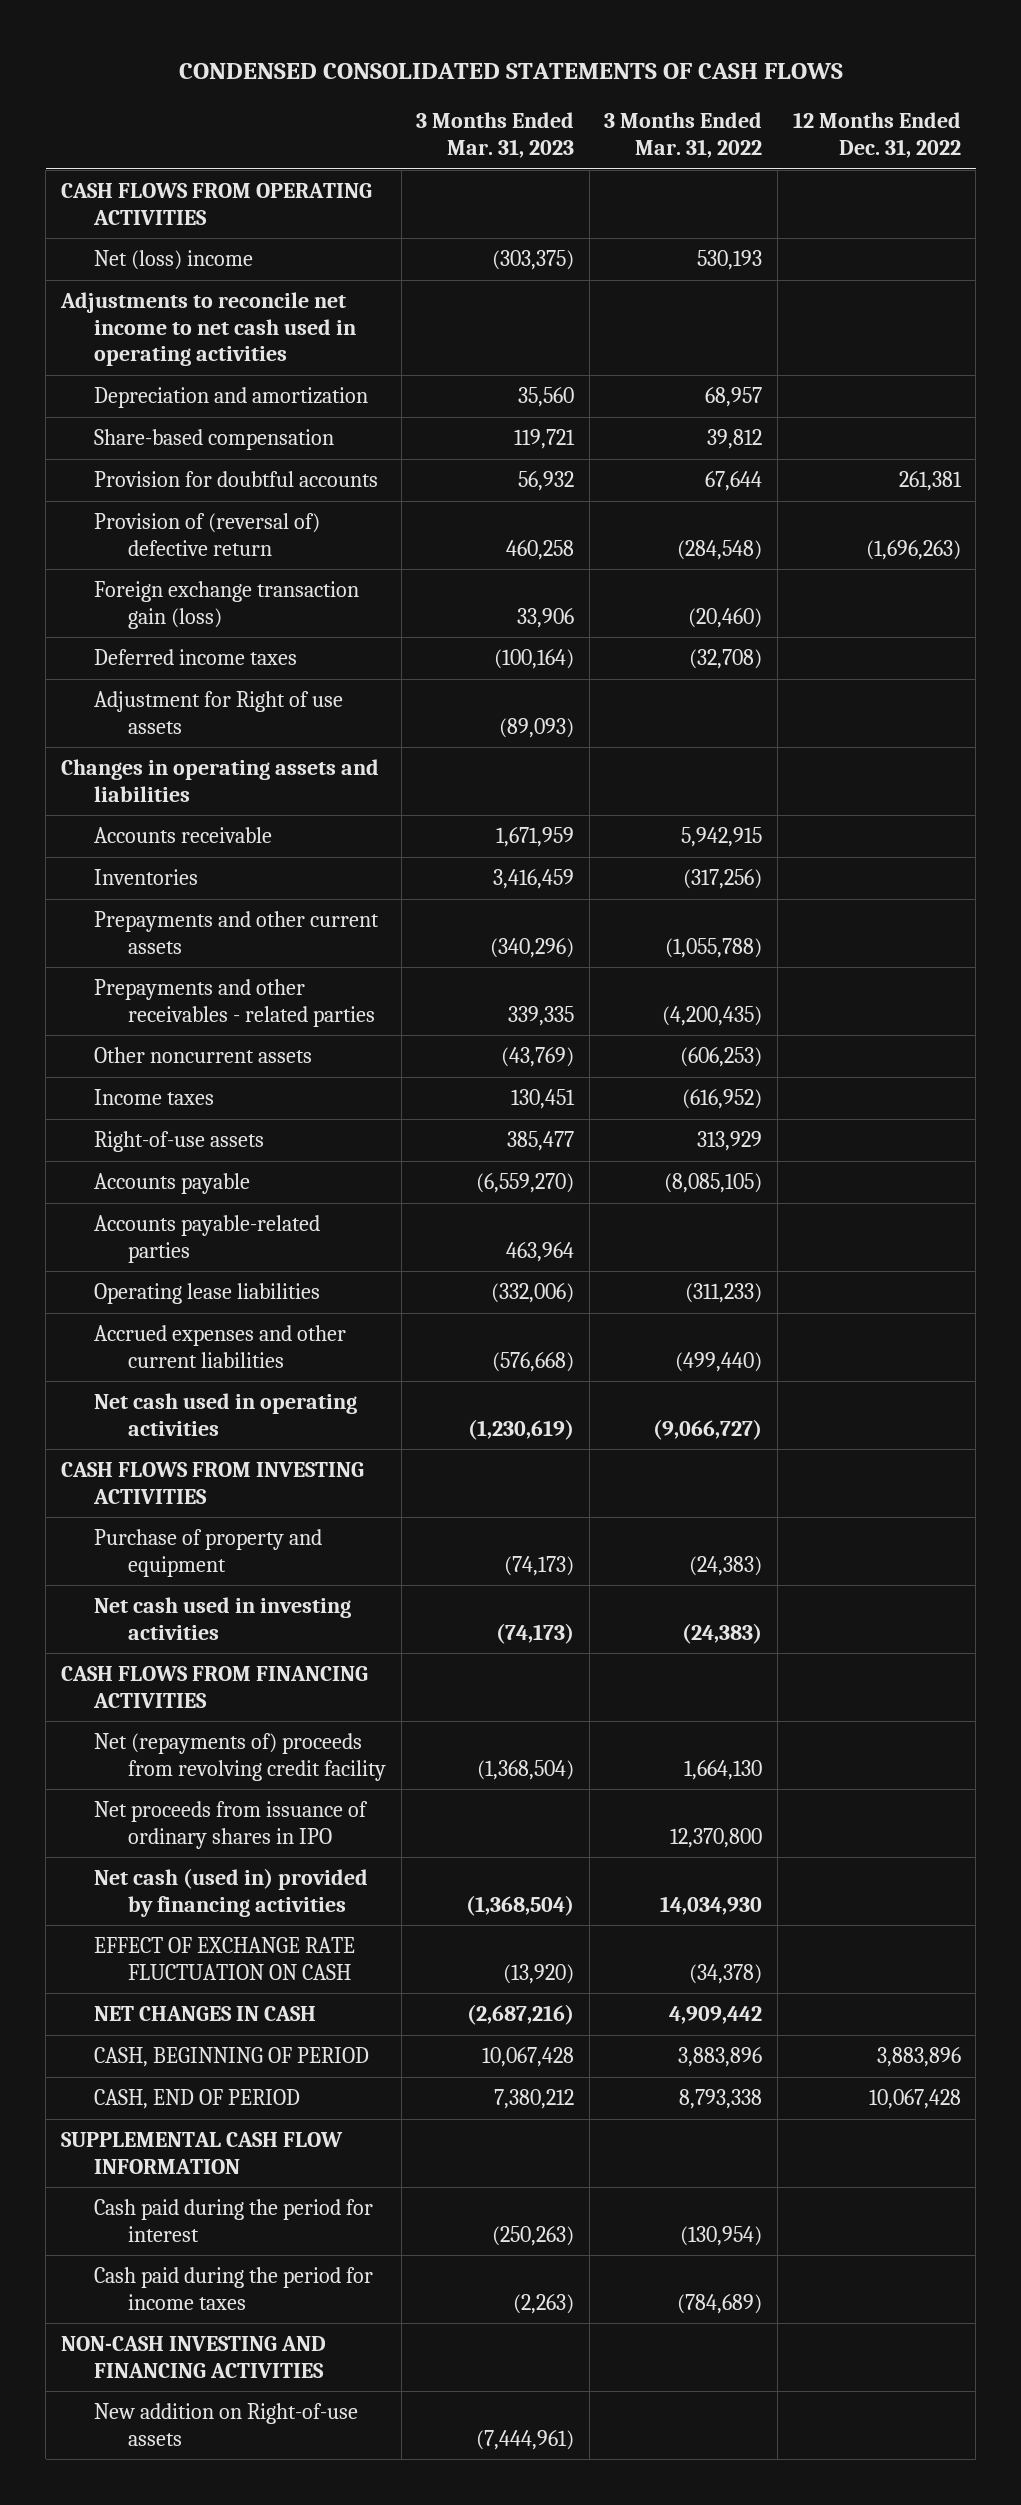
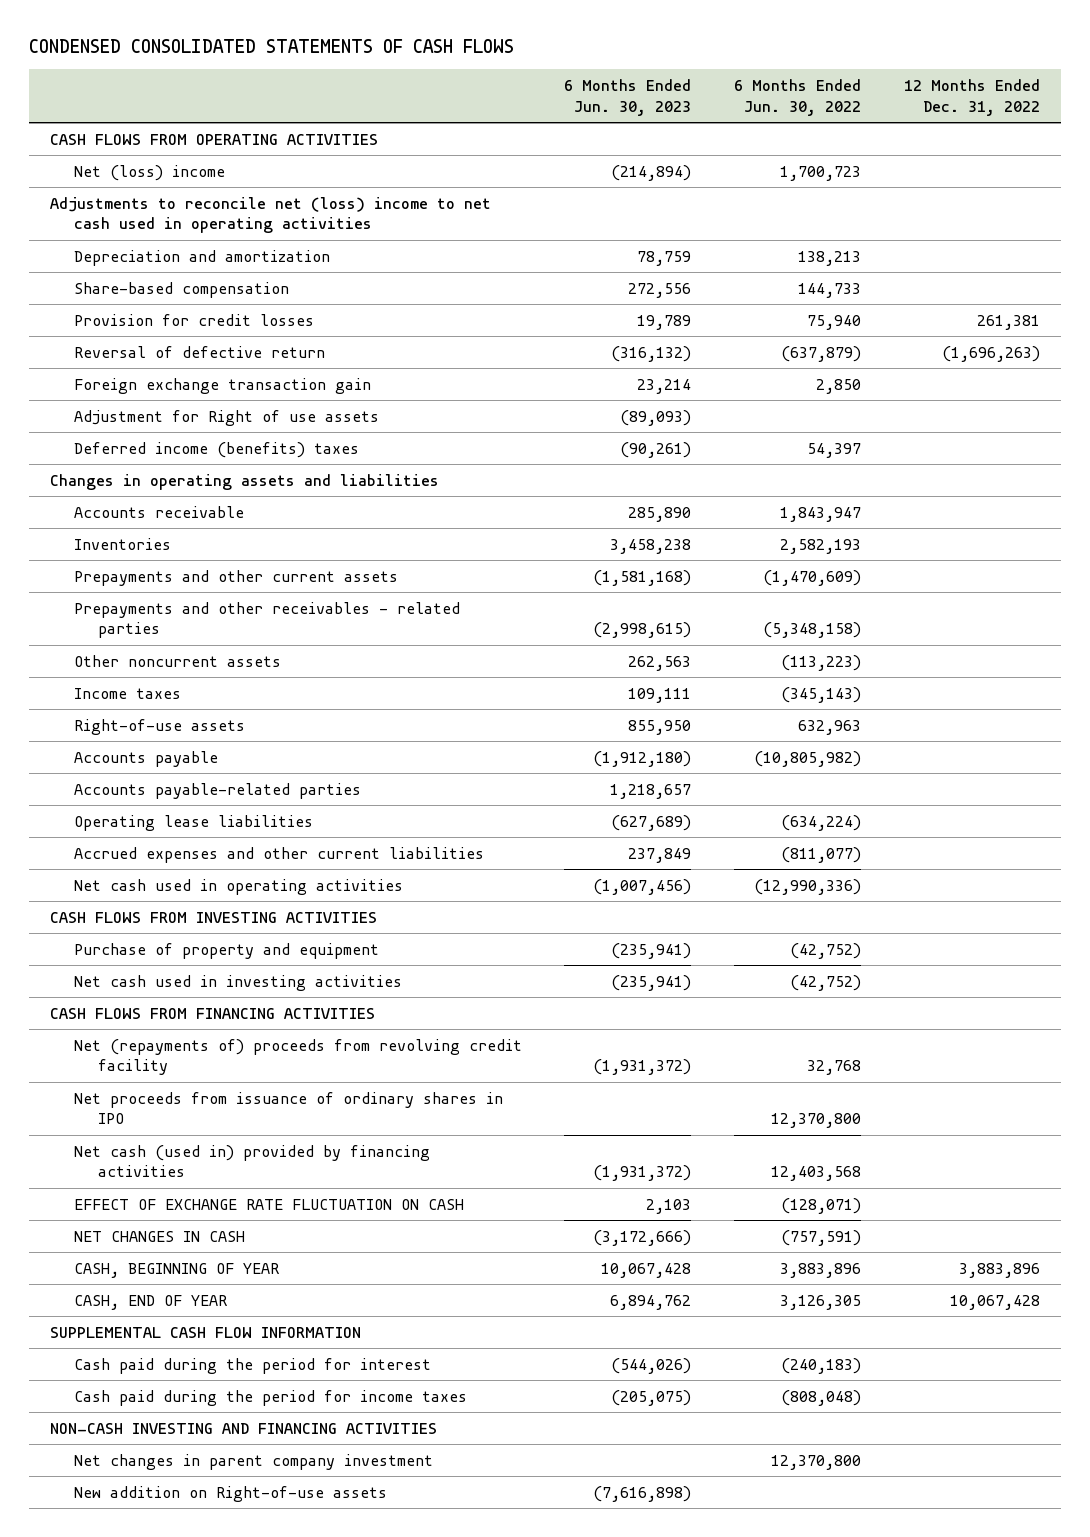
[416,112,575,159] 3 Months Ended Mar. 31, 2023 -> none
[604,112,763,159] 3 Months Ended Mar. 31, 2022 -> none
none -> [564,78,692,116] 6 Months Ended Jun. 30, 2023
none -> [734,78,862,116] 6 Months Ended Jun. 30, 2022
[59,292,357,367] Adjustments to reconcile net income to net cash used in operating activities -> [49,196,491,234] Adjustments to reconcile net (loss) income to net cash used in operating activities
[94,649,298,666] Deferred income taxes -> none
[94,471,379,488] Provision for doubtful accounts -> [73,313,314,326] Provision for credit losses
[94,513,321,556] Provision of (reversal of) defective return -> [73,345,325,358] Reversal of defective return
[94,581,360,629] Foreign exchange transaction gain (loss) -> [73,377,371,394] Foreign exchange transaction gain
none -> [73,441,359,458] Deferred income (benefits) taxes
[94,2047,370,2068] CASH, BEGINNING OF PERIOD -> [73,1262,279,1278] CASH, BEGINNING OF YEAR
[94,2089,301,2110] CASH, END OF PERIOD -> [73,1294,227,1310] CASH, END OF YEAR
none -> [73,1453,433,1470] Net changes in parent company investment

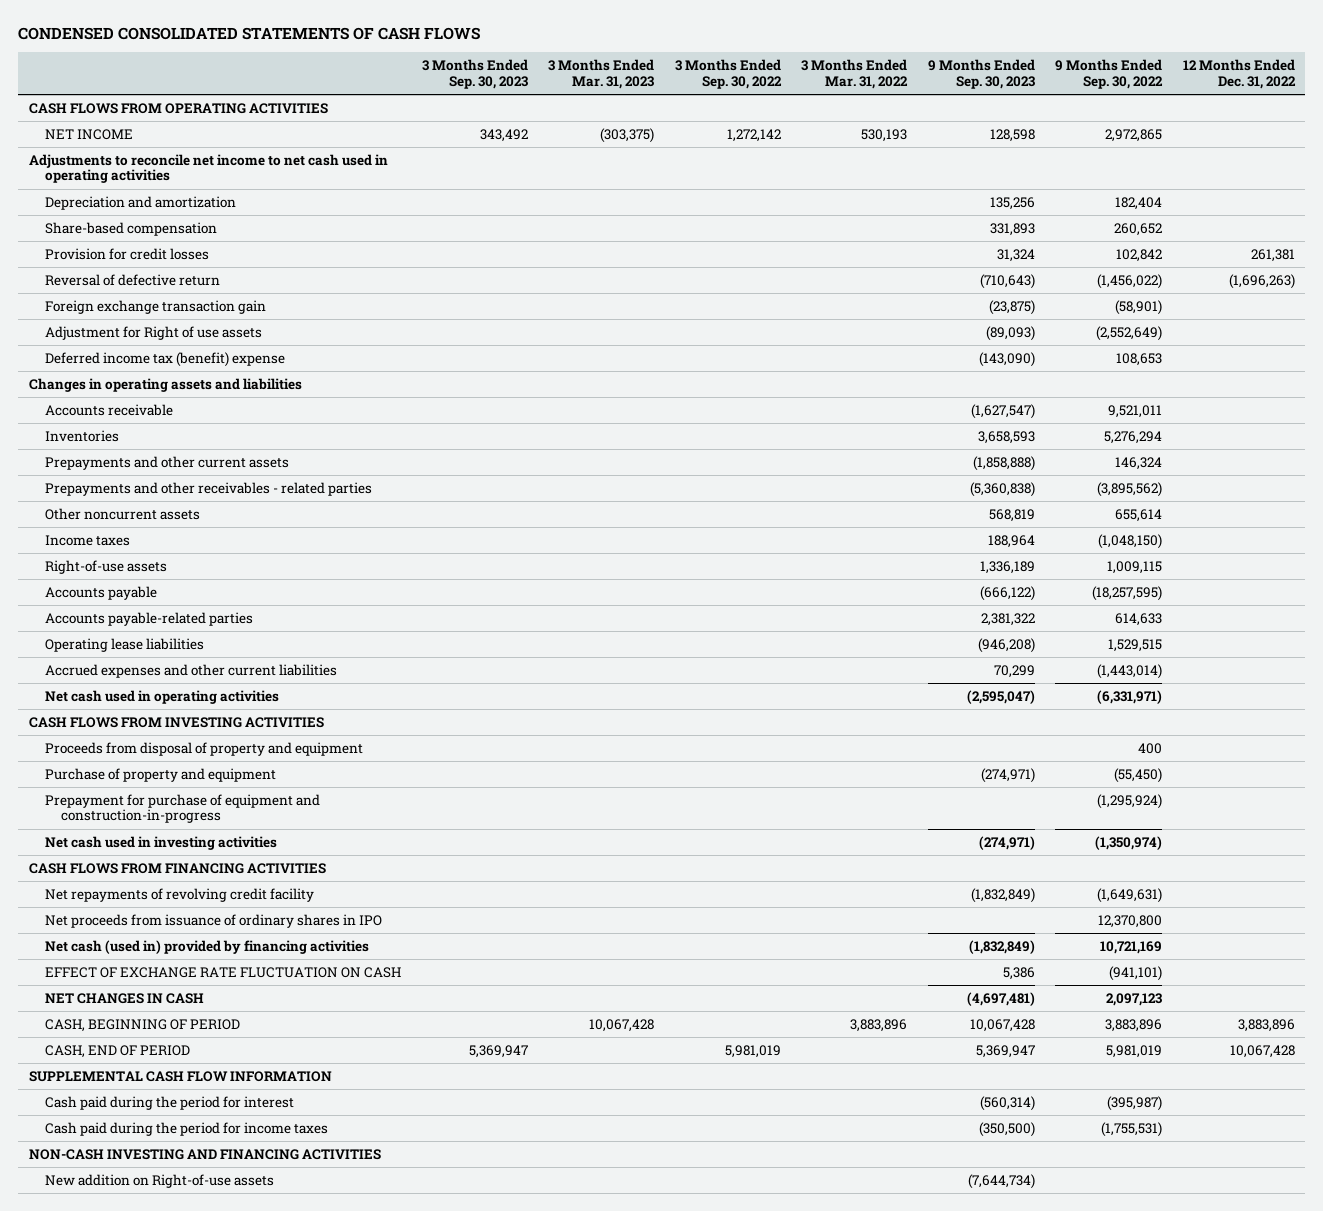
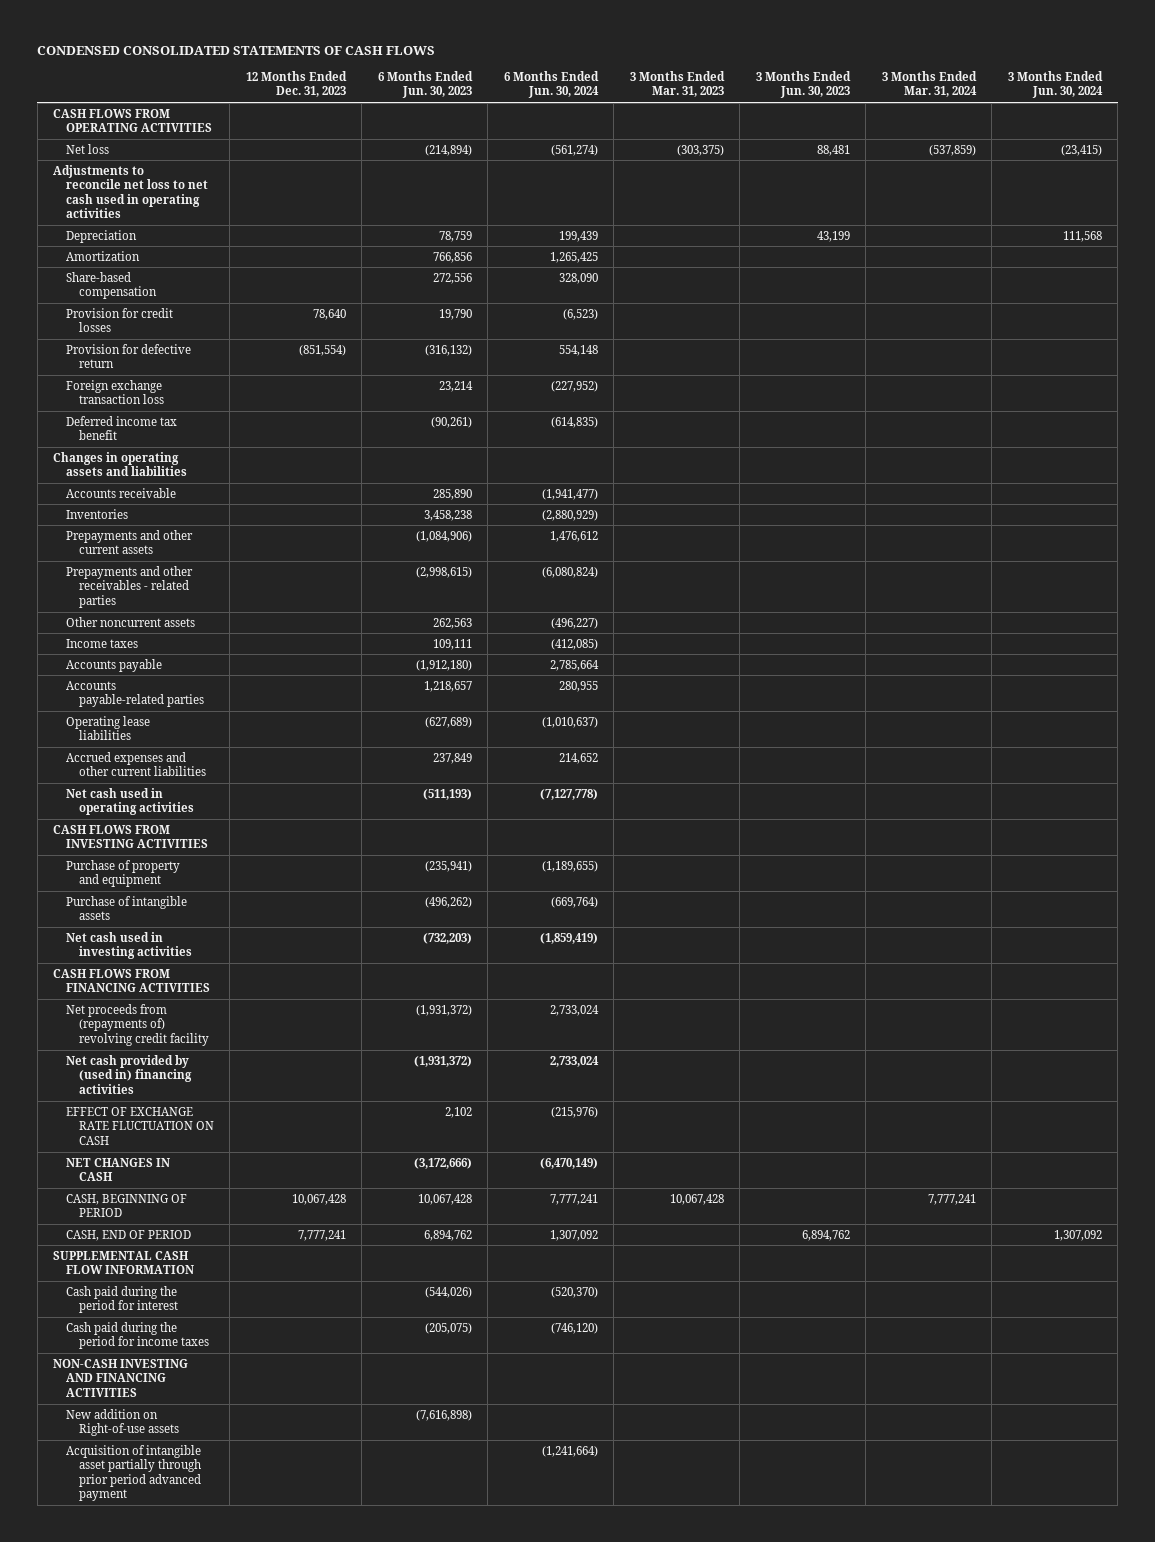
[421,59,528,89] 3 Months Ended Sep. 30, 2023 -> none
[674,59,782,89] 3 Months Ended Sep. 30, 2022 -> none
[801,59,909,89] 3 Months Ended Mar. 31, 2022 -> none
[927,59,1035,89] 9 Months Ended Sep. 30, 2023 -> none
[1055,59,1164,89] 9 Months Ended Sep. 30, 2022 -> none
[1182,59,1296,89] 12 Months Ended Dec. 31, 2022 -> none
none -> [245,70,347,98] 12 Months Ended Dec. 31, 2023
none -> [377,70,473,99] 6 Months Ended Jun. 30, 2023
none -> [503,70,599,99] 6 Months Ended Jun. 30, 2024
none -> [755,70,851,99] 3 Months Ended Jun. 30, 2023
none -> [881,70,977,98] 3 Months Ended Mar. 31, 2024
none -> [1007,70,1103,99] 3 Months Ended Jun. 30, 2024
[44,195,236,210] Depreciation and amortization -> none
[44,128,133,140] NET INCOME -> [66,143,110,154] Net loss
[28,153,388,184] Adjustments to reconcile net income to net cash used in operating activities -> [53,164,209,219] Adjustments to reconcile net loss to net cash used in operating activities
none -> [66,229,138,243] Depreciation
none -> [66,250,141,261] Amortization
[44,325,262,340] Adjustment for Right of use assets -> none
[44,273,220,286] Reversal of defective return -> [66,343,192,369] Provision for defective return
[44,299,266,314] Foreign exchange transaction gain -> [66,379,164,405] Foreign exchange transaction loss
[44,351,285,367] Deferred income tax (benefit) expense -> [66,415,178,441] Deferred income tax benefit
[44,559,167,574] Right-of-use assets -> none
[44,741,363,756] Proceeds from disposal of property and equipment -> none
[44,793,320,824] Prepayment for purchase of equipment and construction-in-progress -> none
none -> [66,895,188,921] Purchase of intangible assets
[44,913,382,928] Net proceeds from issuance of ordinary shares in IPO -> none
[44,887,314,902] Net repayments of revolving credit facility -> [66,1003,209,1046] Net proceeds from (repayments of) revolving credit facility
[44,939,369,954] Net cash (used in) provided by financing activities -> [66,1054,192,1094] Net cash provided by (used in) financing activities
none -> [66,1444,202,1502] Acquisition of intangible asset partially through prior period advanced payment

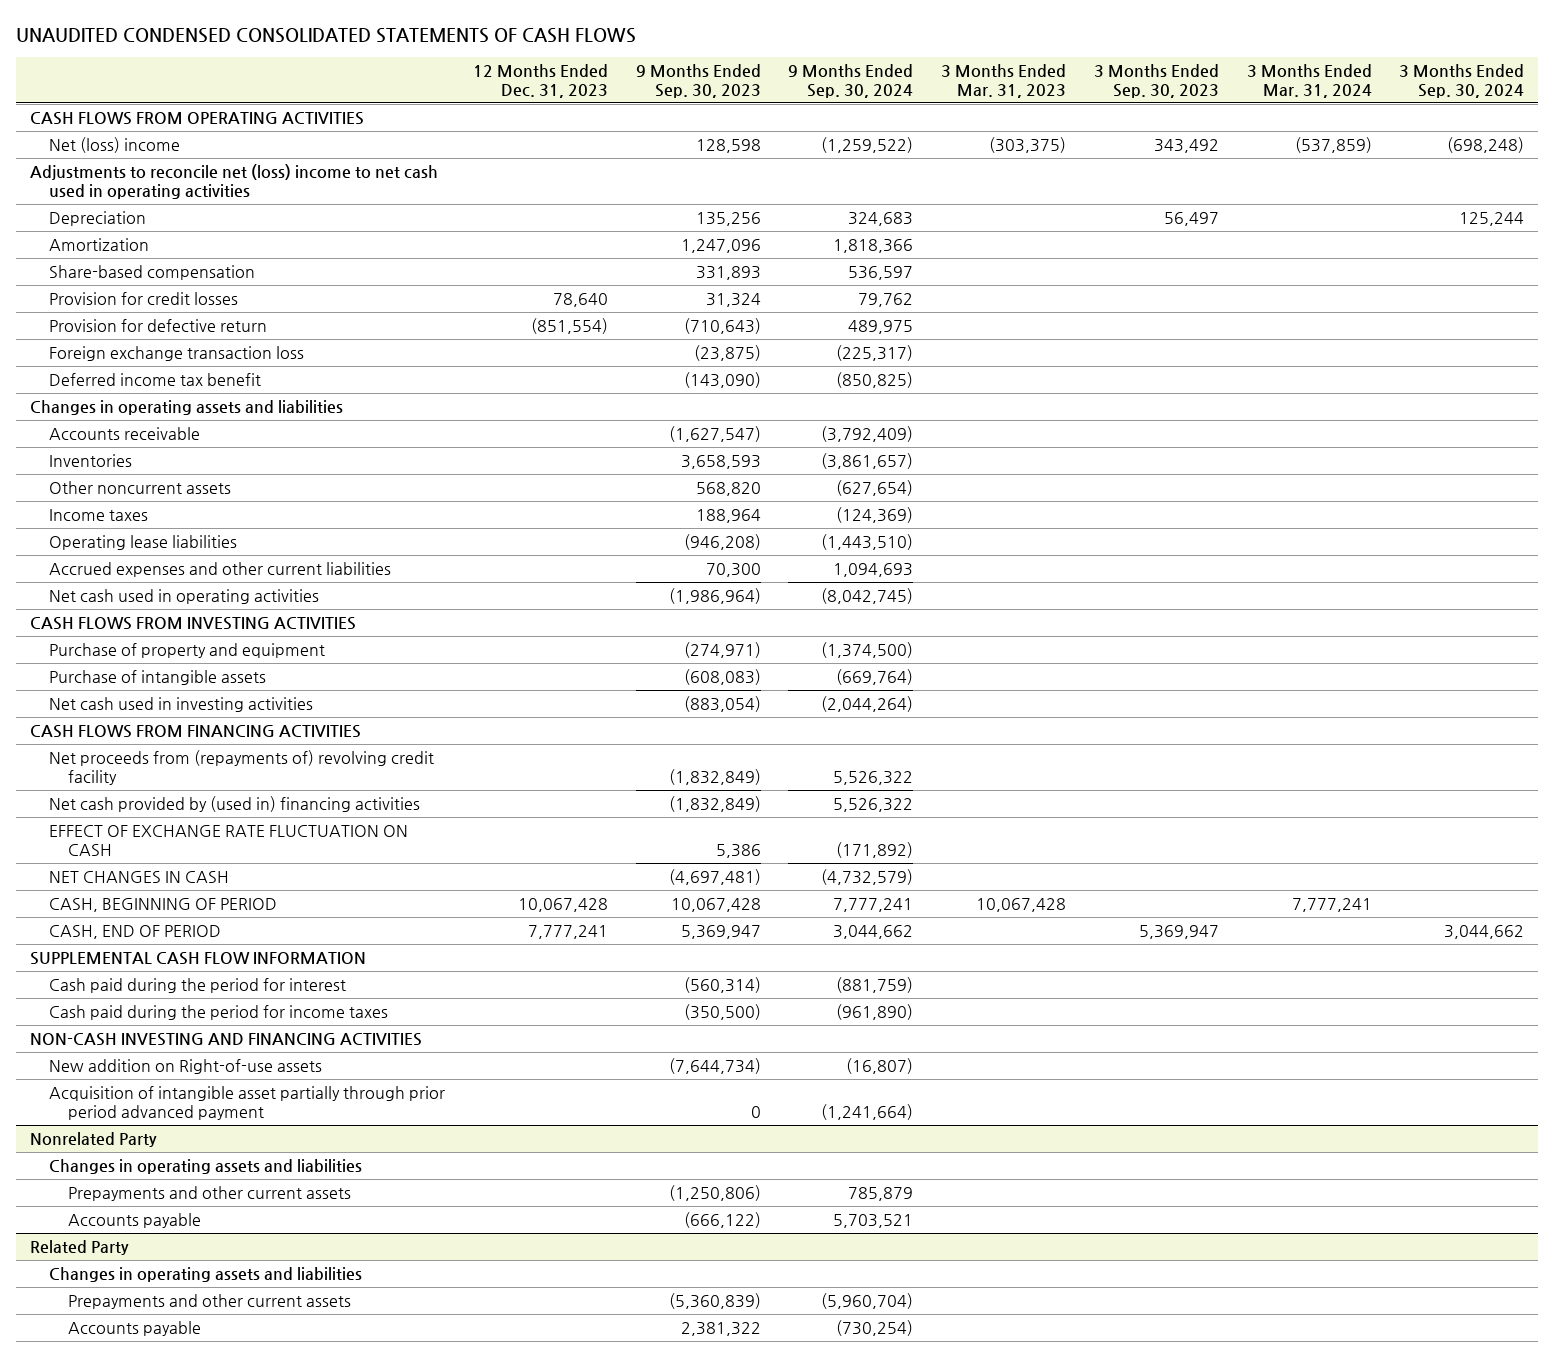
[37,45,436,55] CONDENSED CONSOLIDATED STATEMENTS OF CASH FLOWS -> [16,27,637,43] UNAUDITED CONDENSED CONSOLIDATED STATEMENTS OF CASH FLOWS
[377,70,473,99] 6 Months Ended Jun. 30, 2023 -> none
[503,70,599,99] 6 Months Ended Jun. 30, 2024 -> none
[755,70,851,99] 3 Months Ended Jun. 30, 2023 -> none
[1007,70,1103,99] 3 Months Ended Jun. 30, 2024 -> none
none -> [635,63,761,98] 9 Months Ended Sep. 30, 2023
none -> [788,63,914,98] 9 Months Ended Sep. 30, 2024
none -> [1093,63,1219,98] 3 Months Ended Sep. 30, 2023
none -> [1399,63,1525,98] 3 Months Ended Sep. 30, 2024
[66,143,110,154] Net loss -> [49,136,181,153] Net (loss) income
[53,164,209,219] Adjustments to reconcile net loss to net cash used in operating activities -> [29,163,438,200] Adjustments to reconcile net (loss) income to net cash used in operating activities
[66,529,194,555] Prepayments and other current assets -> none
[66,565,194,608] Prepayments and other receivables - related parties -> none
[66,658,163,672] Accounts payable -> none
[66,680,204,708] Accounts payable-related parties -> none
none -> [29,1131,157,1147] Nonrelated Party
none -> [49,1158,363,1174] Changes in operating assets and liabilities
none -> [68,1185,352,1201] Prepayments and other current assets
none -> [68,1212,202,1228] Accounts payable
none -> [29,1239,129,1255] Related Party
none -> [49,1266,363,1282] Changes in operating assets and liabilities
none -> [68,1293,352,1309] Prepayments and other current assets
none -> [68,1320,202,1336] Accounts payable

